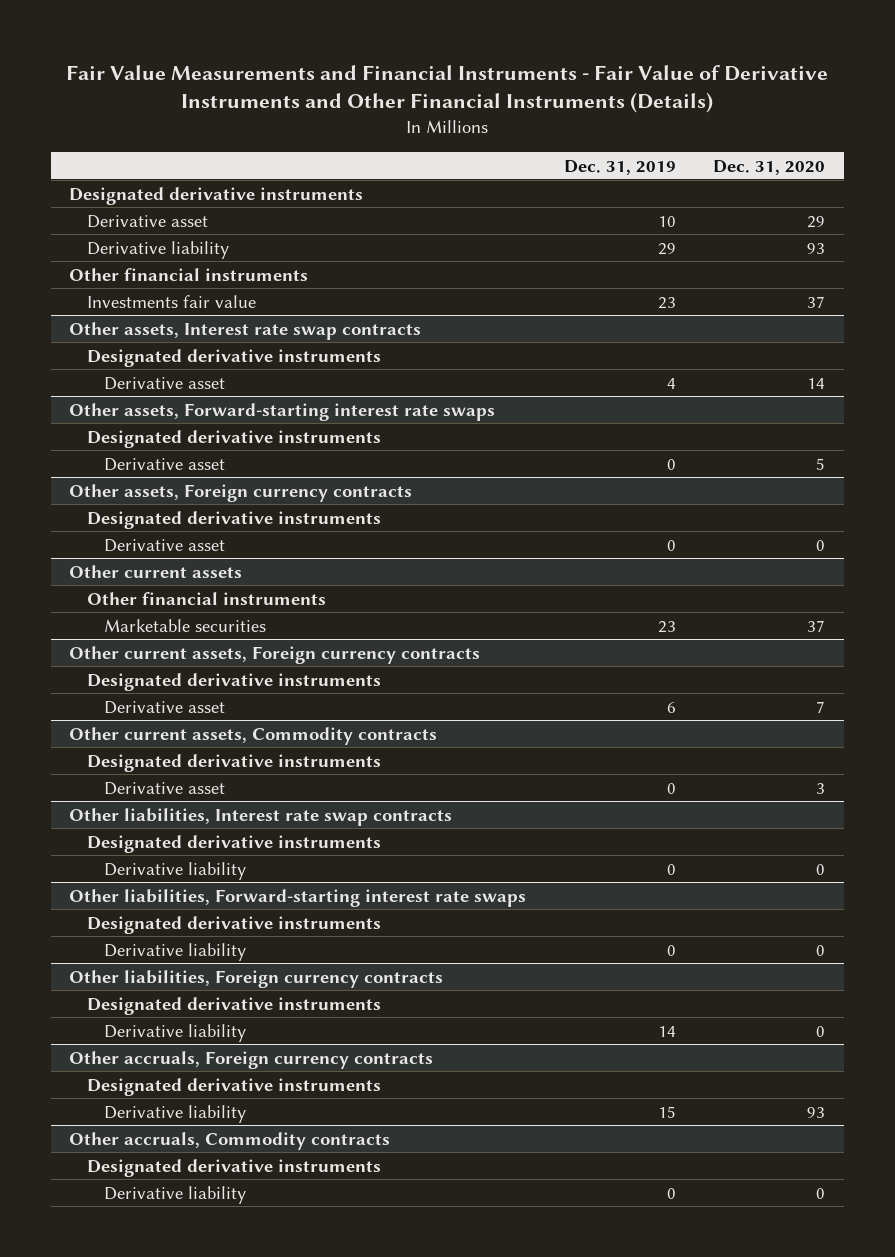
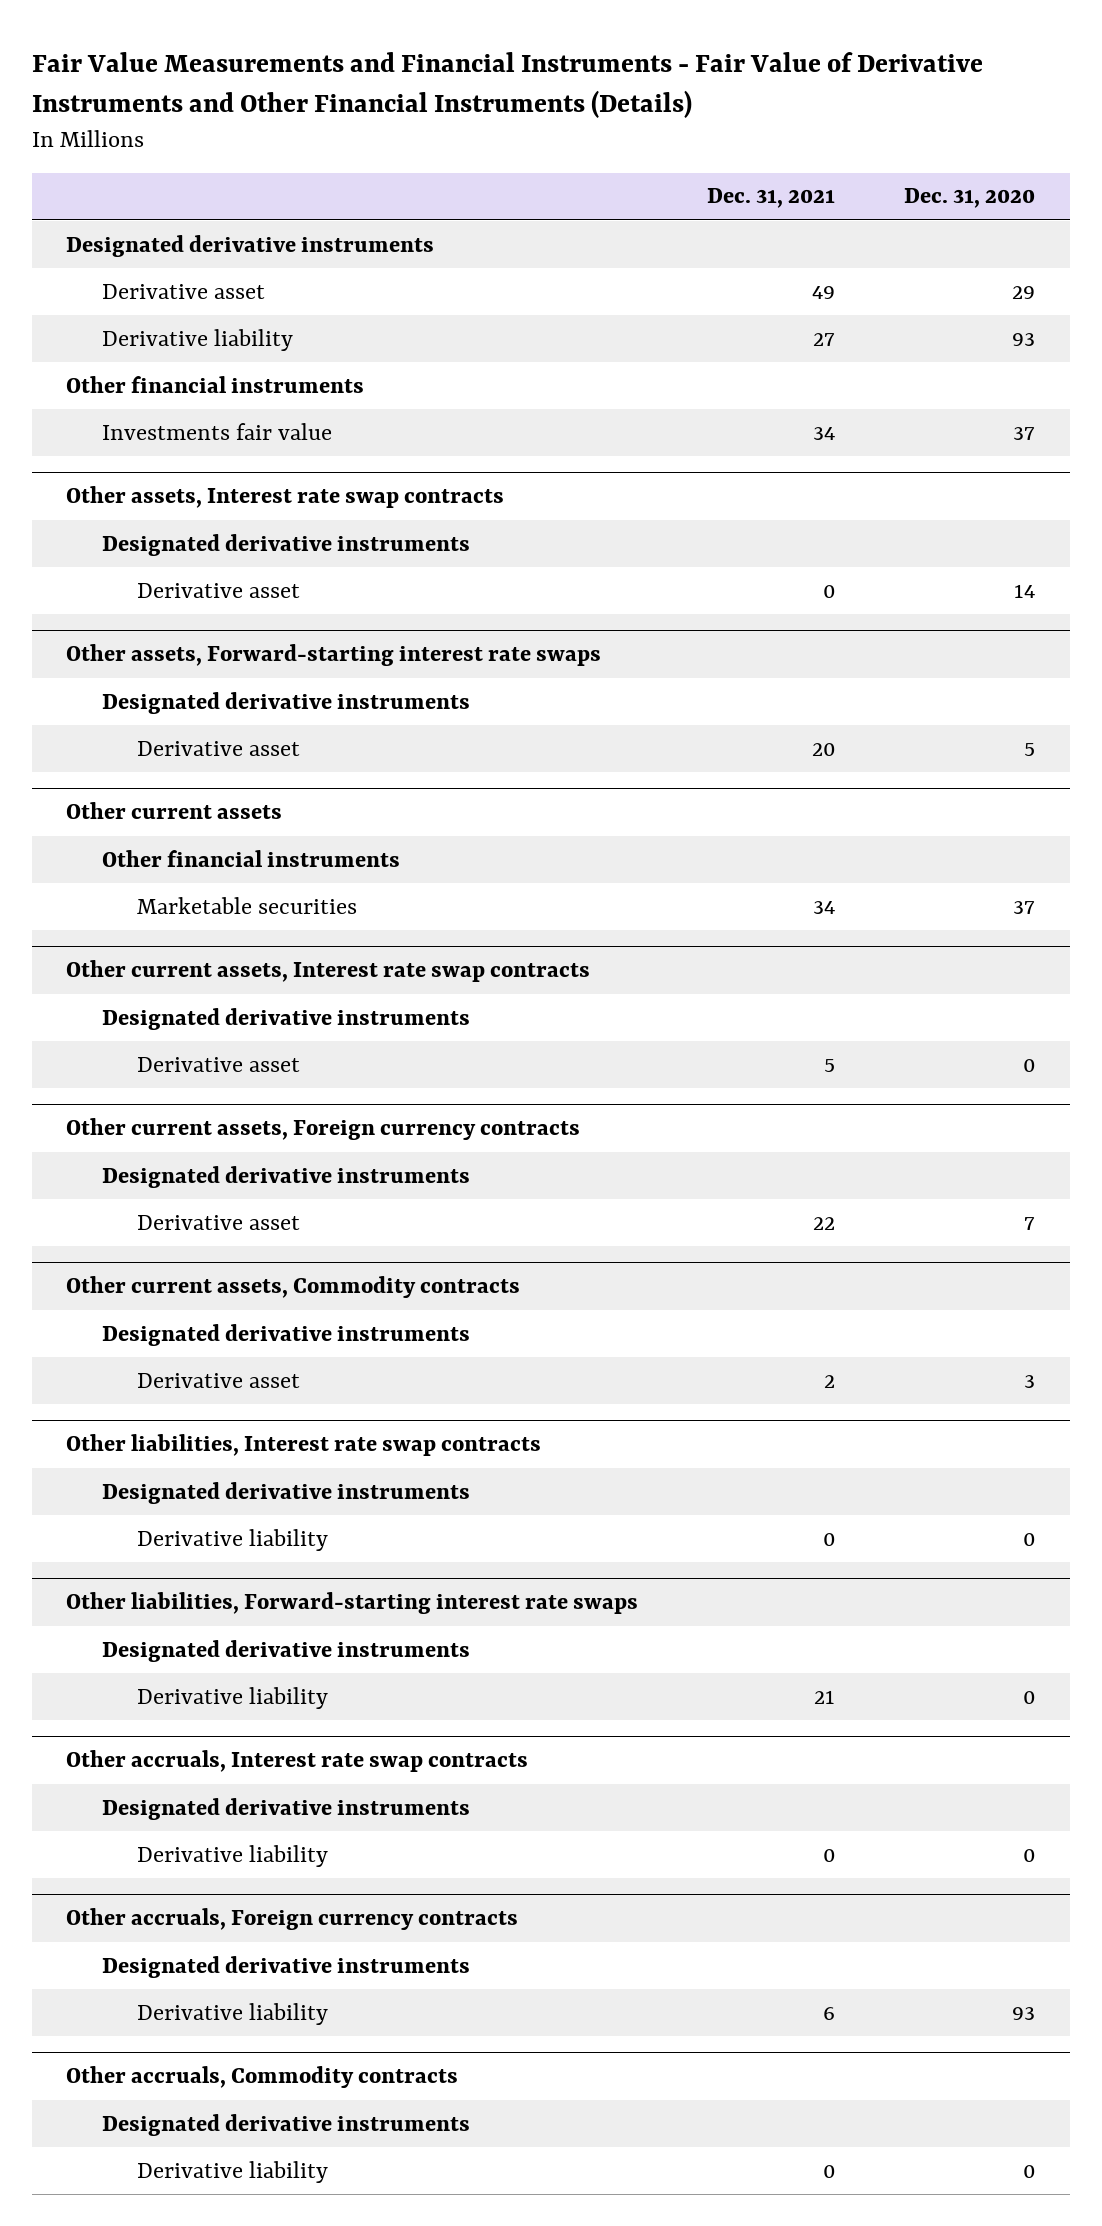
[563,159,676,175] Dec. 31, 2019 -> none
none -> [707,188,836,209] Dec. 31, 2021
[69,483,413,502] Other assets, Foreign currency contracts -> none
[86,510,381,529] Designated derivative instruments -> none
[103,538,225,552] Derivative asset -> none
none -> [66,960,591,983] Other current assets, Interest rate swap contracts
none -> [101,1007,470,1030] Designated derivative instruments
none -> [137,1056,301,1072] Derivative asset
[69,969,444,988] Other liabilities, Foreign currency contracts -> none
none -> [66,1750,529,1773] Other accruals, Interest rate swap contracts

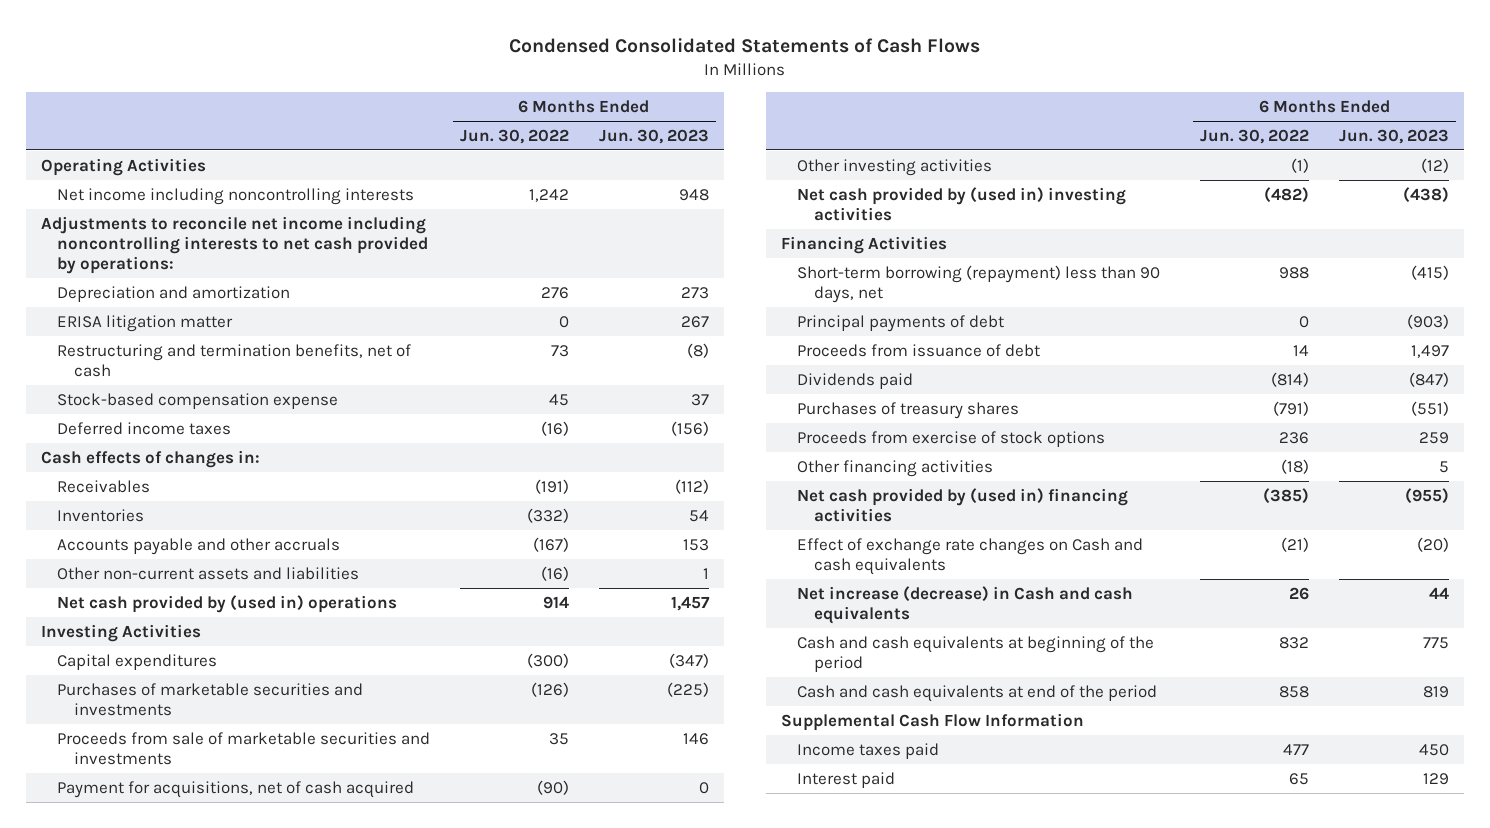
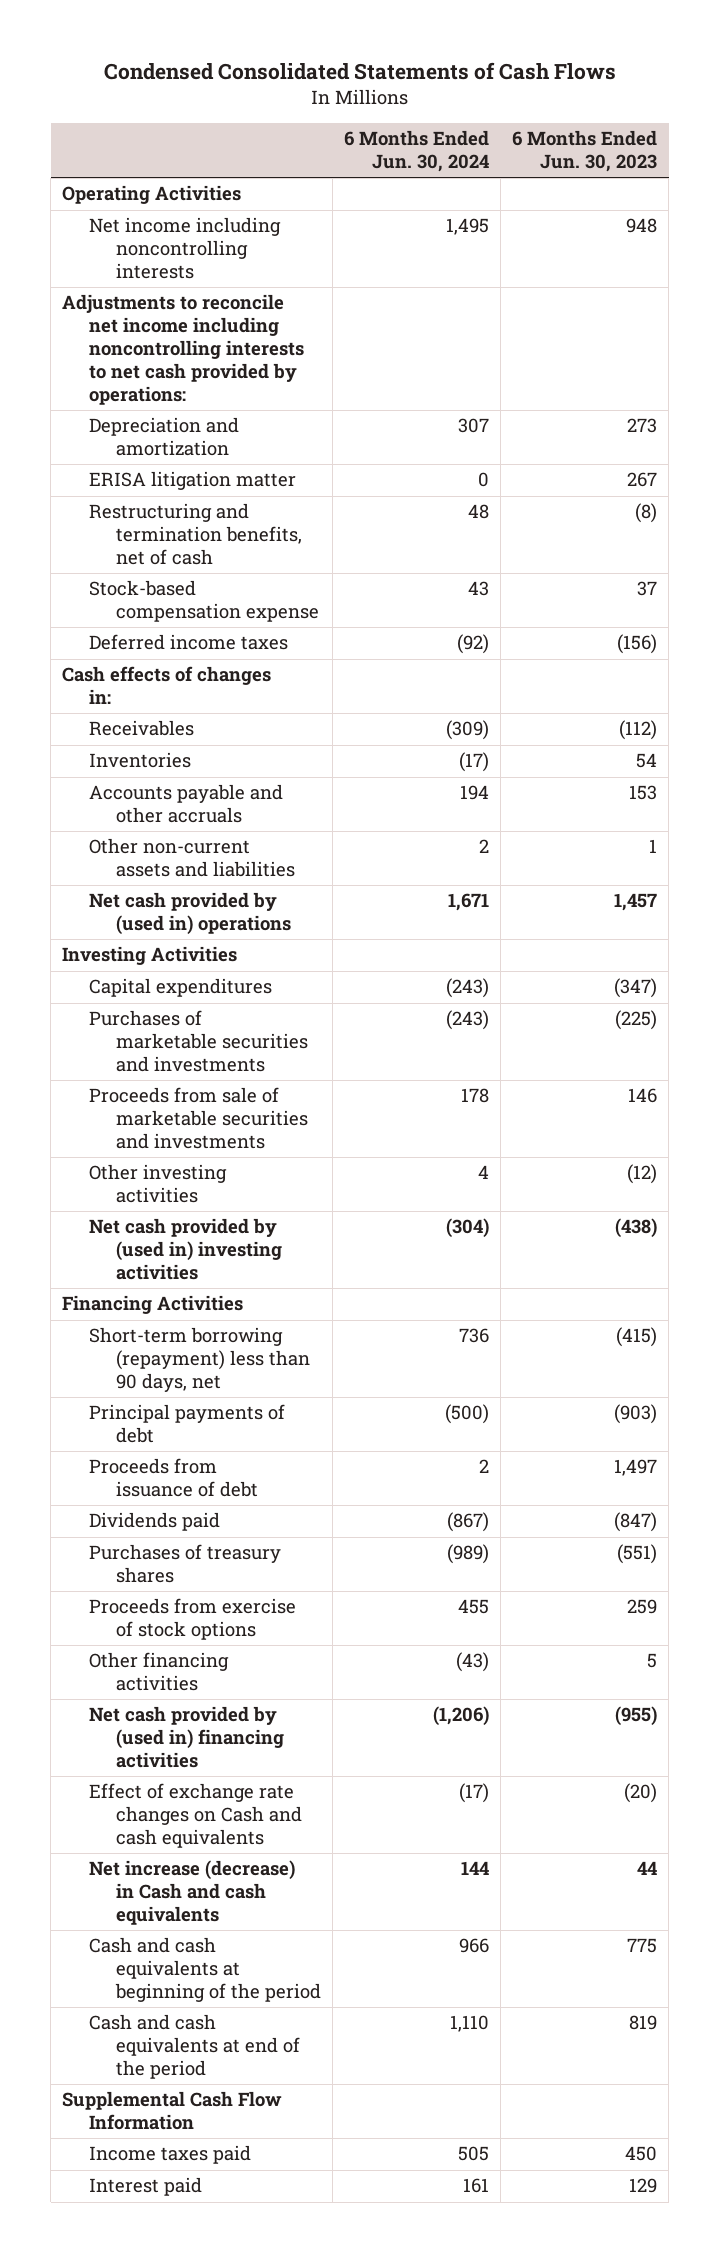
[460,128,570,144] Jun. 30, 2022 -> none
none -> [344,130,490,172] 6 Months Ended Jun. 30, 2024
[57,780,415,798] Payment for acquisitions, net of cash acquired -> none

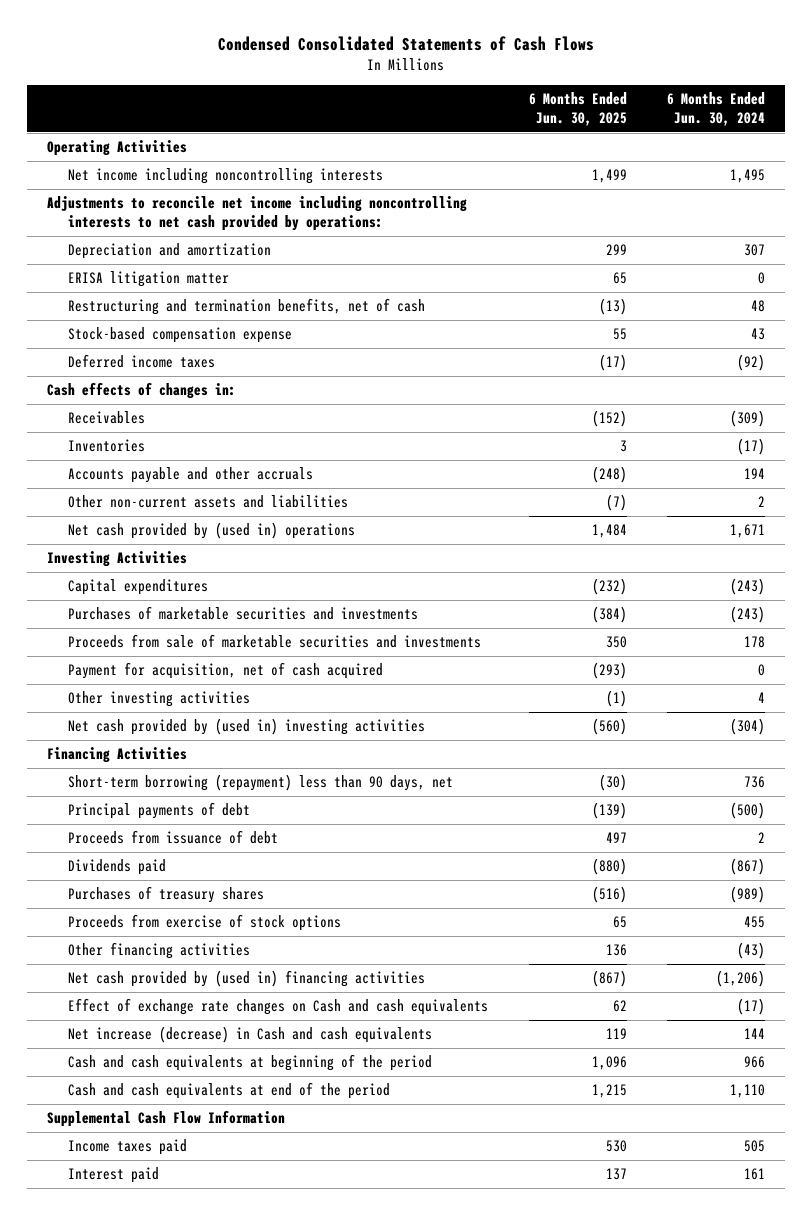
[512,130,658,172] 6 Months Ended Jun. 30, 2023 -> none
none -> [528,92,627,127] 6 Months Ended Jun. 30, 2025
none -> [68,661,384,679] Payment for acquisition, net of cash acquired

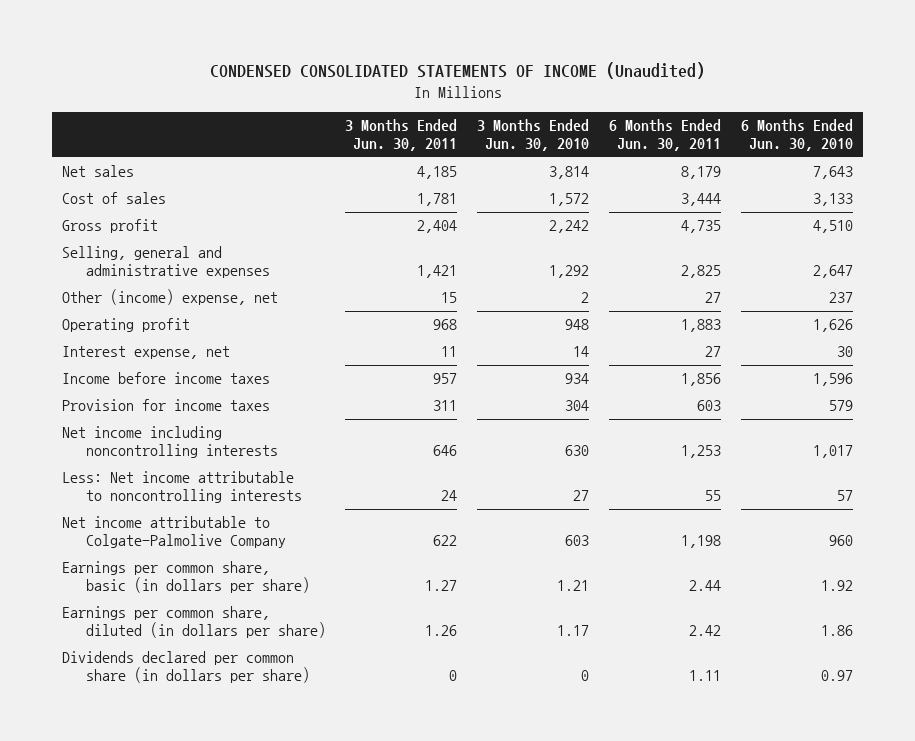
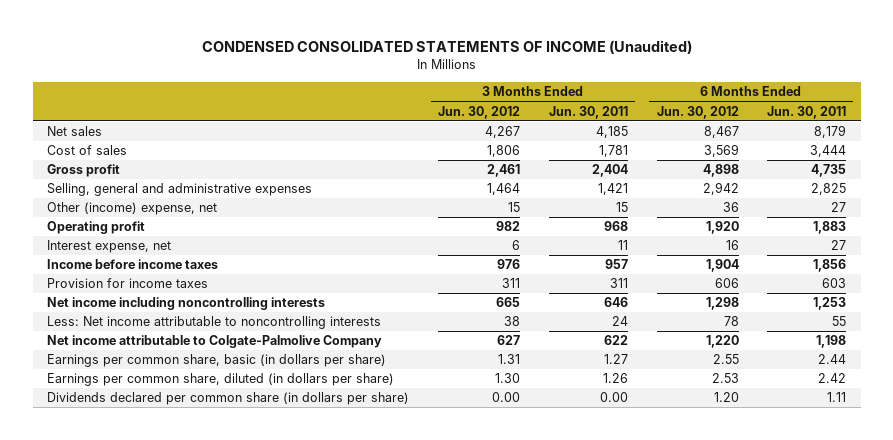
[477,119,590,152] 3 Months Ended Jun. 30, 2010 -> none
[740,119,853,152] 6 Months Ended Jun. 30, 2010 -> none
none -> [437,105,520,119] Jun. 30, 2012
none -> [656,105,739,119] Jun. 30, 2012
[449,669,458,681] 0 -> [599,392,628,403] 0.00

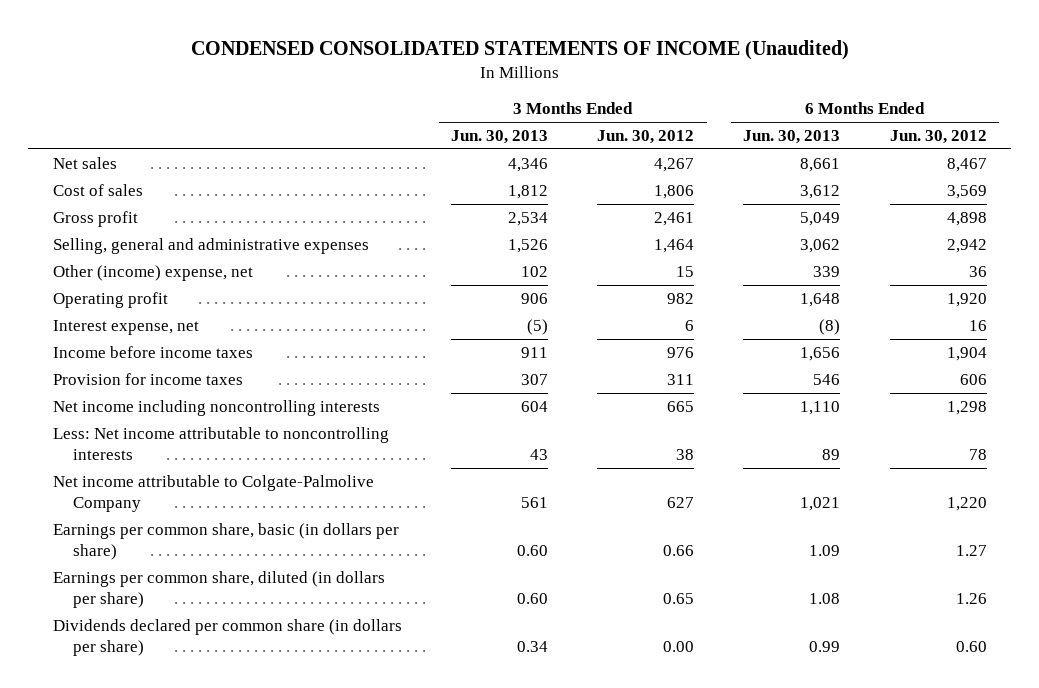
[548,105,628,119] Jun. 30, 2011 -> none
[767,105,847,119] Jun. 30, 2011 -> none
none -> [451,130,549,145] Jun. 30, 2013
none -> [743,130,841,145] Jun. 30, 2013
[497,354,520,365] 1.31 -> [663,544,695,556] 0.66
[712,354,739,365] 2.55 -> [955,544,987,556] 1.27
[494,373,520,384] 1.30 -> [663,592,695,604] 0.65
[711,373,739,384] 2.53 -> [955,592,987,604] 1.26
[713,392,739,403] 1.20 -> [955,640,987,652] 0.60

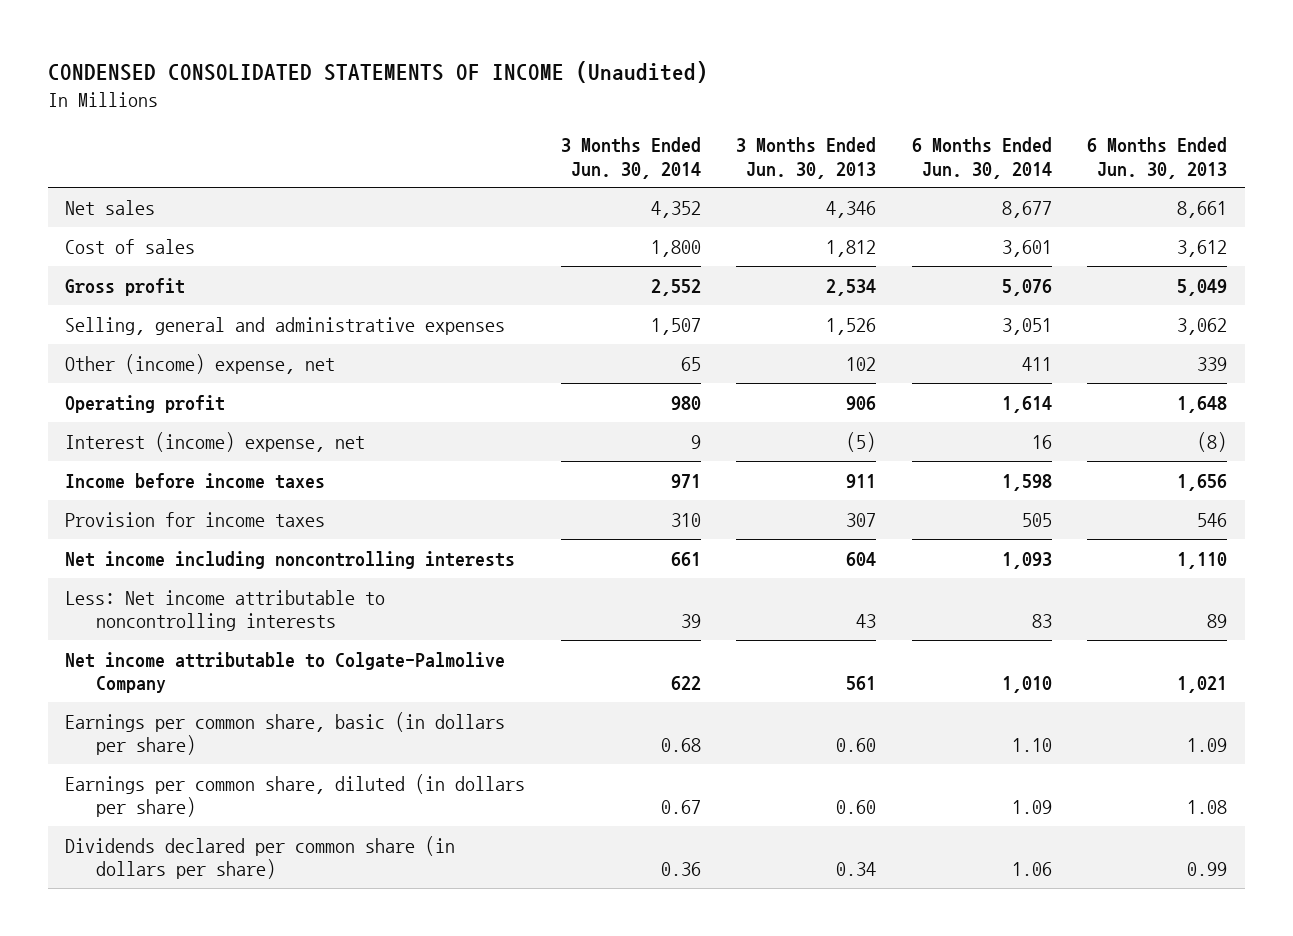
[597,130,695,145] Jun. 30, 2012 -> none
[889,130,987,145] Jun. 30, 2012 -> none
none -> [560,137,701,179] 3 Months Ended Jun. 30, 2014
none -> [911,137,1052,179] 6 Months Ended Jun. 30, 2014
[52,319,199,335] Interest expense, net -> [65,431,366,452] Interest (income) expense, net

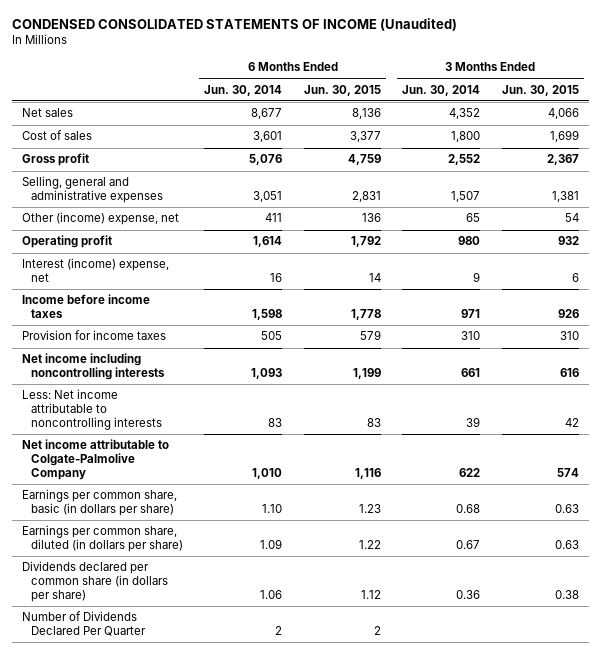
[736,137,877,179] 3 Months Ended Jun. 30, 2013 -> none
[1087,137,1228,179] 6 Months Ended Jun. 30, 2013 -> none
none -> [303,84,381,96] Jun. 30, 2015
none -> [501,84,579,96] Jun. 30, 2015
none -> [22,611,147,637] Number of Dividends Declared Per Quarter

